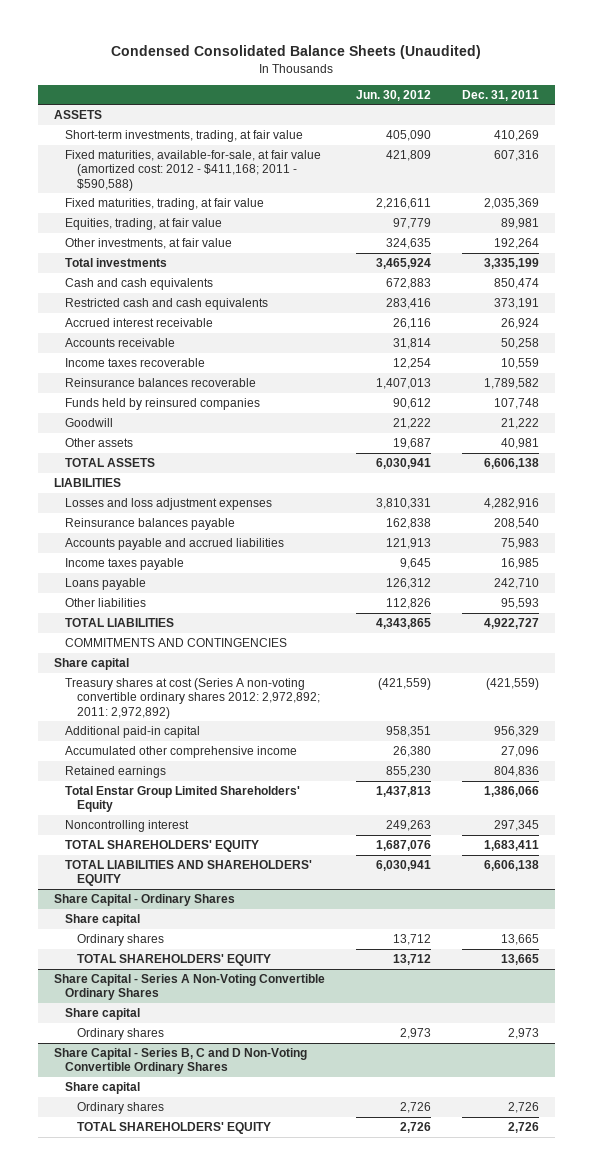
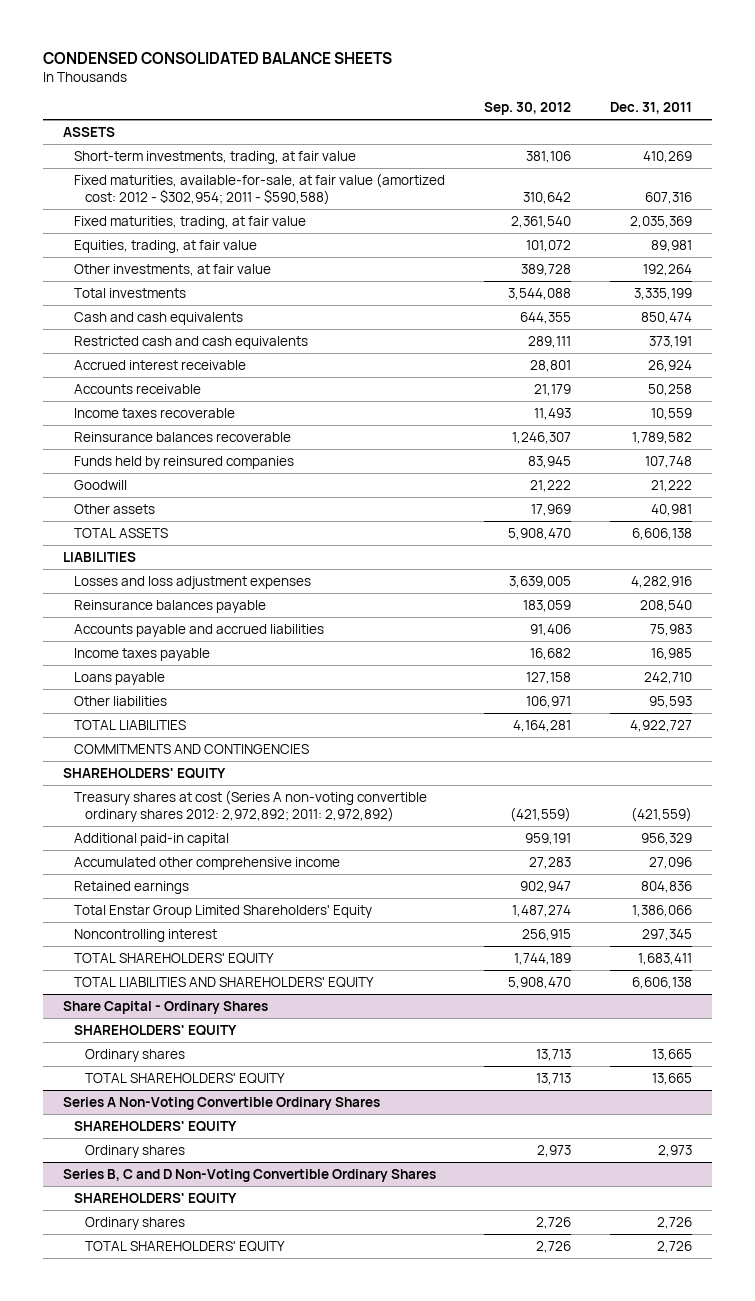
[111,45,482,60] Condensed Consolidated Balance Sheets (Unaudited) -> [43,51,393,64] CONDENSED CONSOLIDATED BALANCE SHEETS
[355,89,431,101] Jun. 30, 2012 -> none
none -> [484,101,572,115] Sep. 30, 2012
[65,149,322,191] Fixed maturities, available-for-sale, at fair value (amortized cost: 2012 - $411,168; 2011 - $590,588) -> [73,172,445,205] Fixed maturities, available-for-sale, at fair value (amortized cost: 2012 - $302,954; 2011 - $590,588)
[53,657,129,670] Share capital -> none
none -> [62,767,226,779] SHAREHOLDERS' EQUITY
[65,913,141,926] Share capital -> none
none -> [73,1024,237,1036] SHAREHOLDERS' EQUITY
[65,1007,141,1020] Share capital -> none
[53,973,325,1001] Share Capital - Series A Non-Voting Convertible Ordinary Shares -> [62,1096,380,1110] Series A Non-Voting Convertible Ordinary Shares
none -> [73,1120,237,1132] SHAREHOLDERS' EQUITY
[65,1081,141,1094] Share capital -> none
[53,1047,307,1075] Share Capital - Series B, C and D Non-Voting Convertible Ordinary Shares -> [62,1168,436,1182] Series B, C and D Non-Voting Convertible Ordinary Shares
none -> [73,1192,237,1204] SHAREHOLDERS' EQUITY

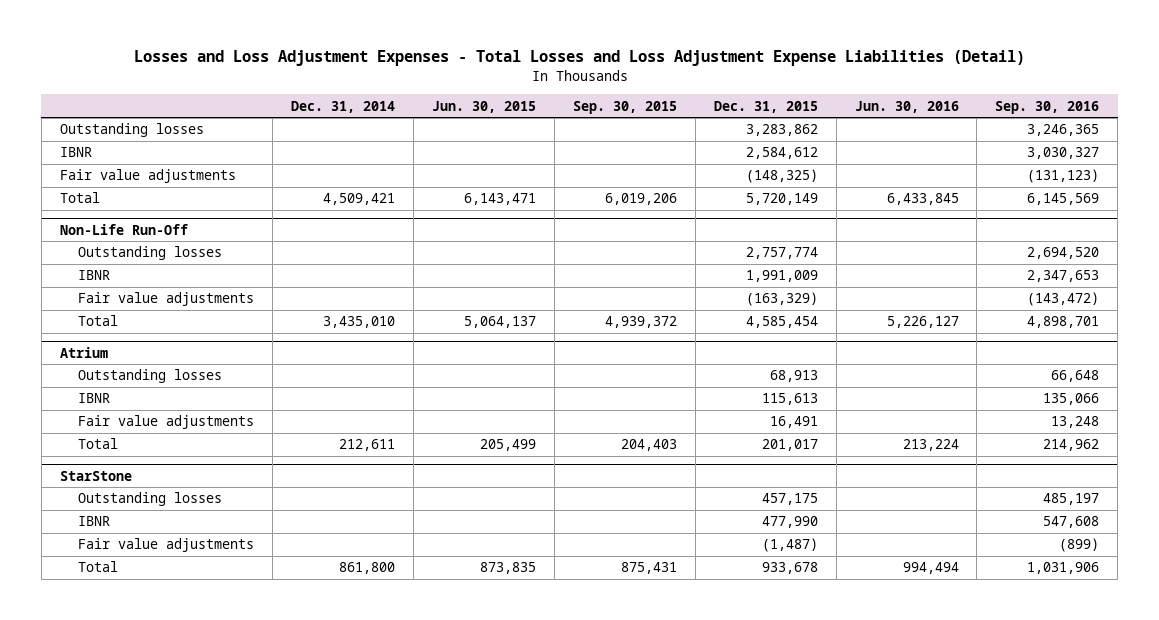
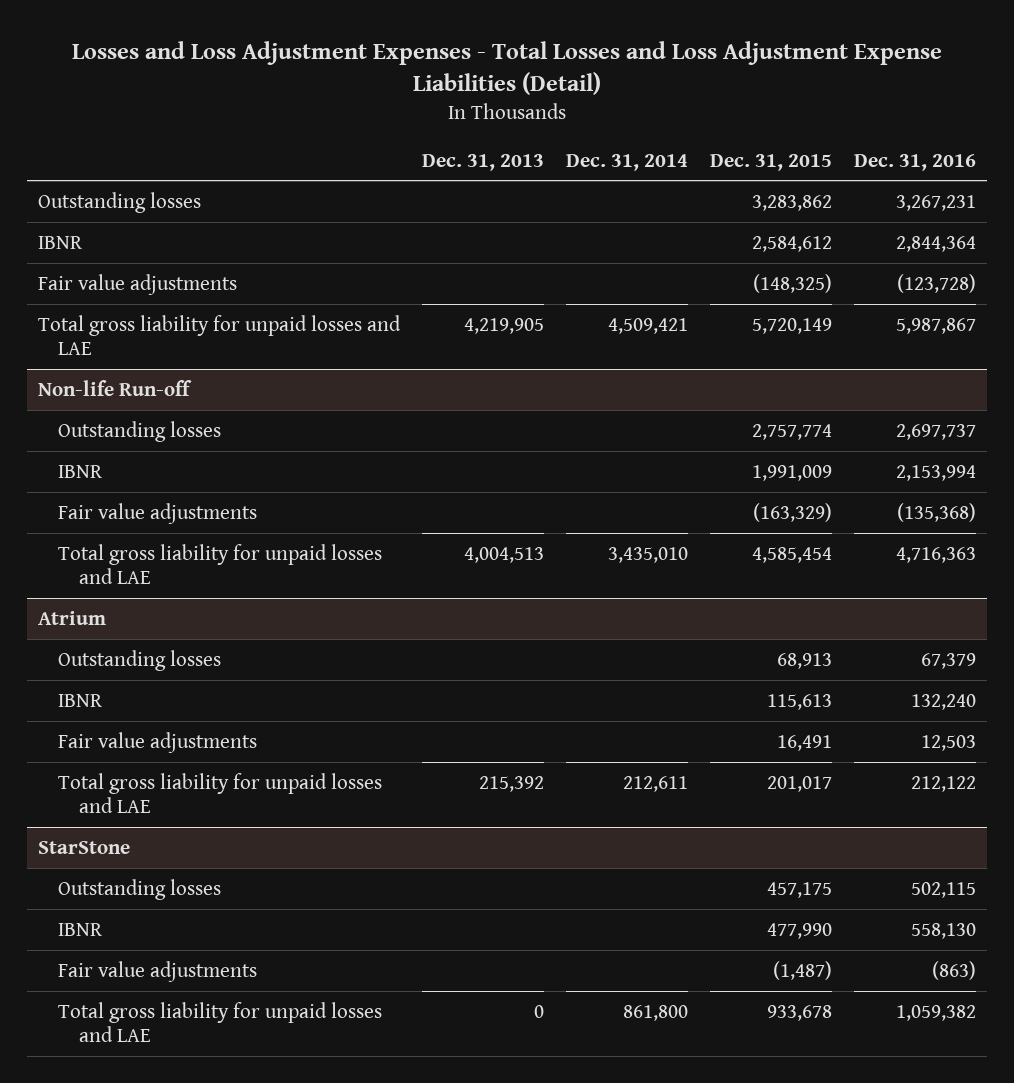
[432,100,537,113] Jun. 30, 2015 -> none
[572,100,677,114] Sep. 30, 2015 -> none
[854,100,959,113] Jun. 30, 2016 -> none
[995,100,1100,114] Sep. 30, 2016 -> none
none -> [421,153,544,171] Dec. 31, 2013
none -> [853,153,976,171] Dec. 31, 2016
[59,192,100,204] Total -> [37,314,401,355] Total gross liability for unpaid losses and LAE
[59,223,188,235] Non-Life Run-Off -> [37,379,192,396] Non-life Run-off
[78,315,119,327] Total -> [58,543,383,584] Total gross liability for unpaid losses and LAE
[78,438,119,450] Total -> [58,772,383,813] Total gross liability for unpaid losses and LAE
[78,561,119,573] Total -> [58,1001,383,1042] Total gross liability for unpaid losses and LAE

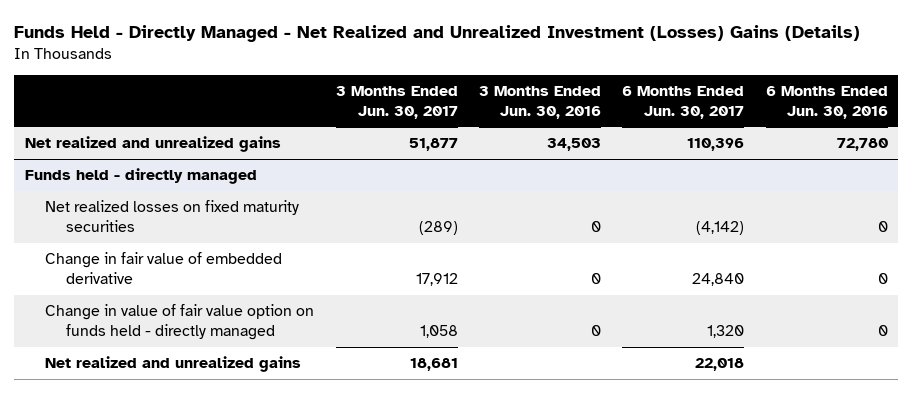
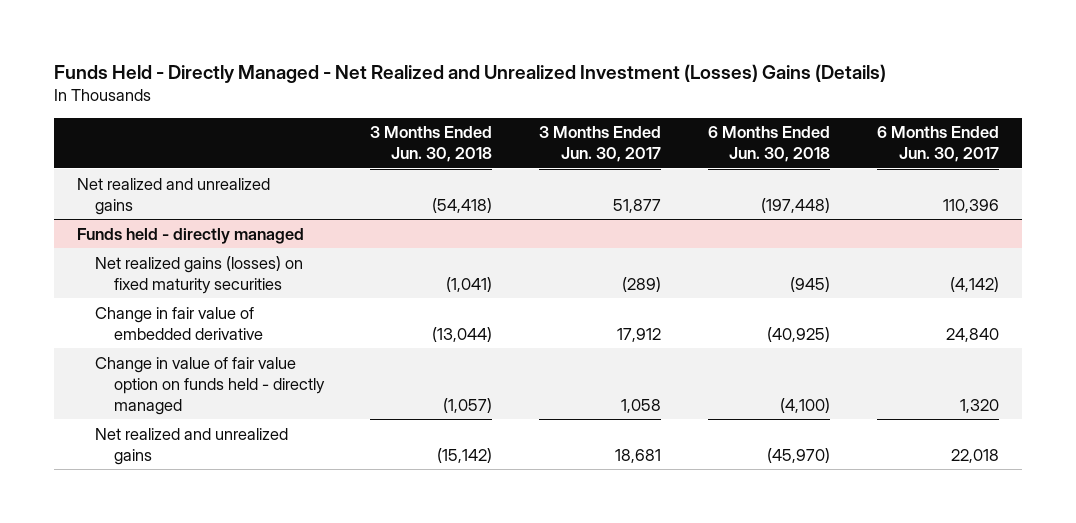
[479,86,602,119] 3 Months Ended Jun. 30, 2016 -> none
[765,86,888,119] 6 Months Ended Jun. 30, 2016 -> none
none -> [370,126,493,163] 3 Months Ended Jun. 30, 2018
none -> [708,126,831,163] 6 Months Ended Jun. 30, 2018
[45,200,300,232] Net realized losses on fixed maturity securities -> [95,255,304,294] Net realized gains (losses) on fixed maturity securities

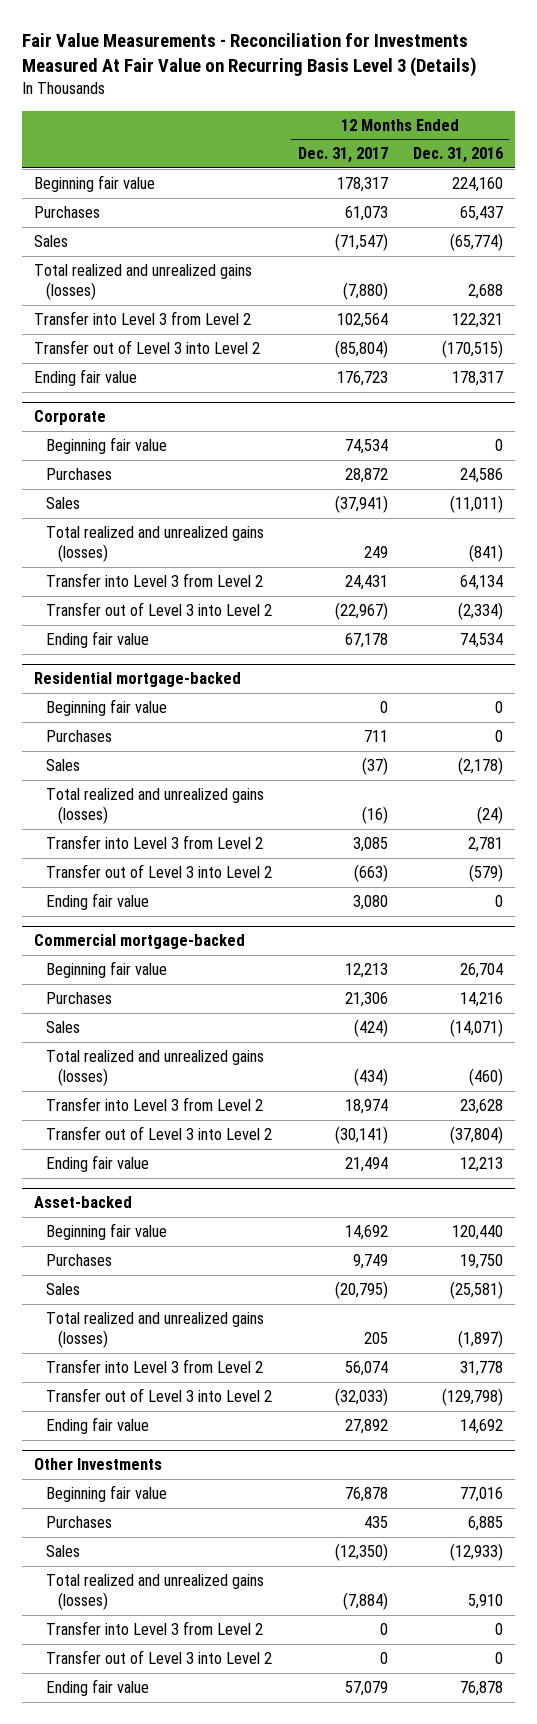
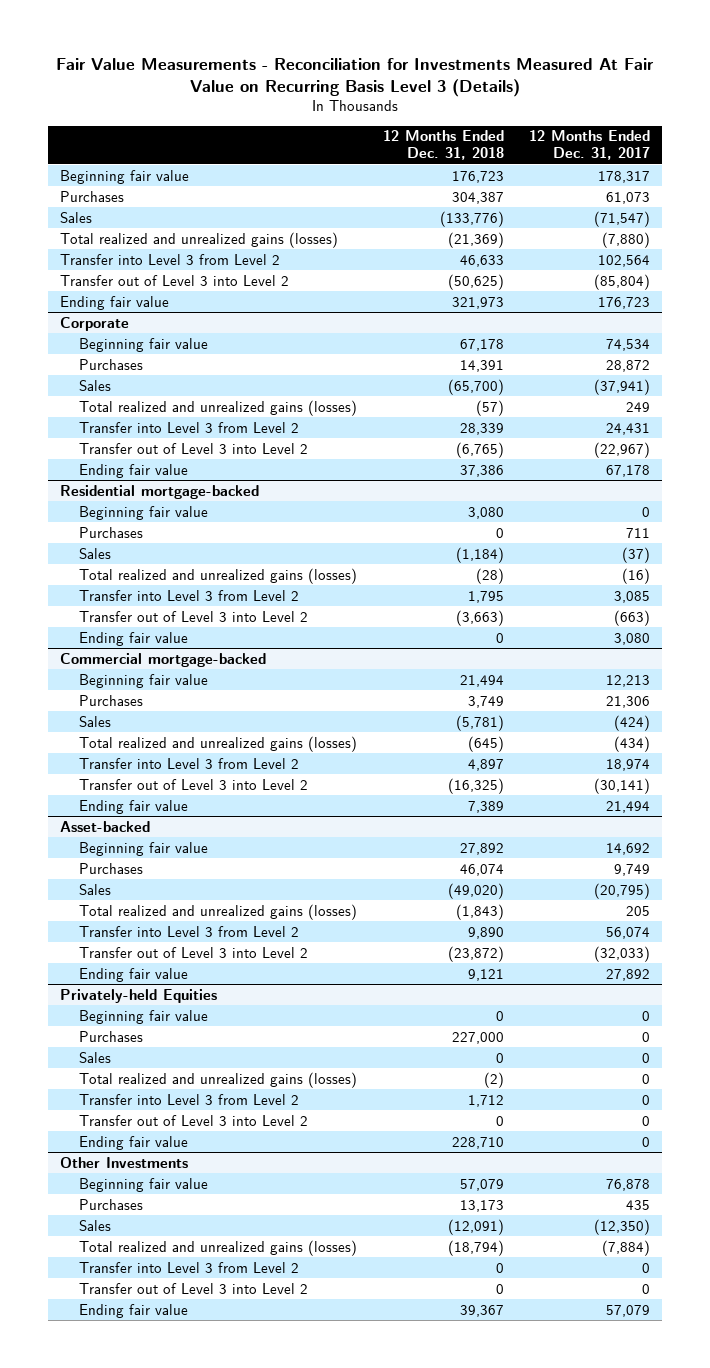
[412,147,503,164] Dec. 31, 2016 -> none
none -> [382,130,504,161] 12 Months Ended Dec. 31, 2018
none -> [60,988,218,1003] Privately-held Equities
none -> [79,1009,209,1024] Beginning fair value
none -> [79,1030,144,1042] Purchases
none -> [79,1051,112,1063] Sales
none -> [79,1071,358,1088] Total realized and unrealized gains (losses)
none -> [79,1093,300,1105] Transfer into Level 3 from Level 2
none -> [79,1114,309,1126] Transfer out of Level 3 into Level 2
none -> [79,1135,189,1150] Ending fair value

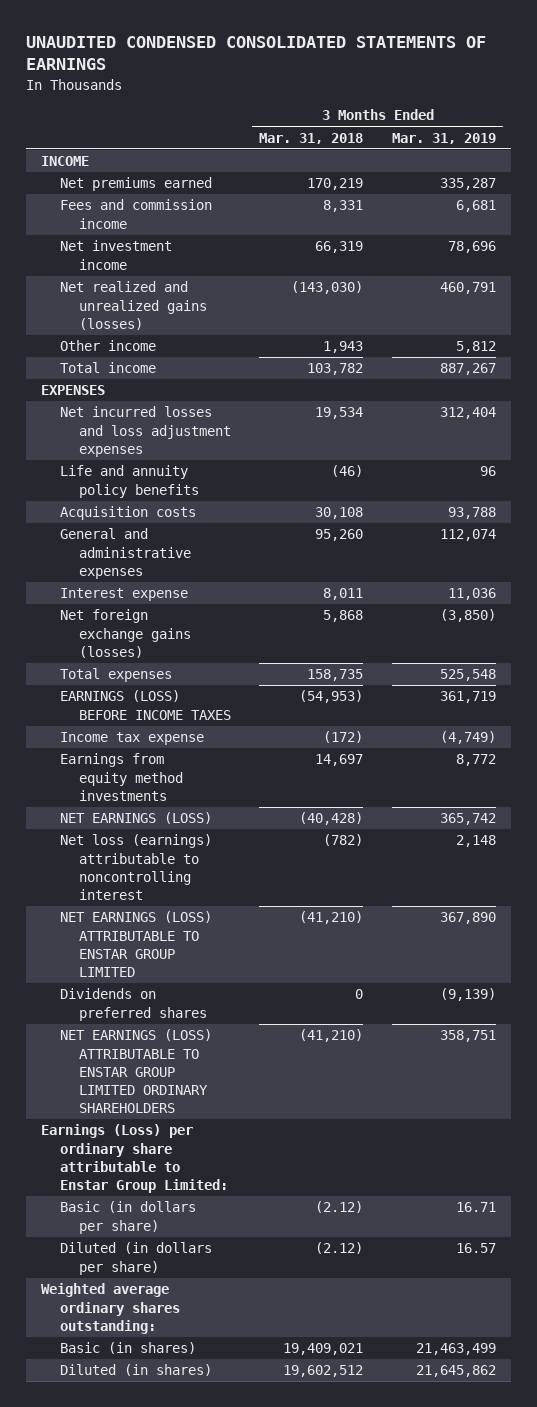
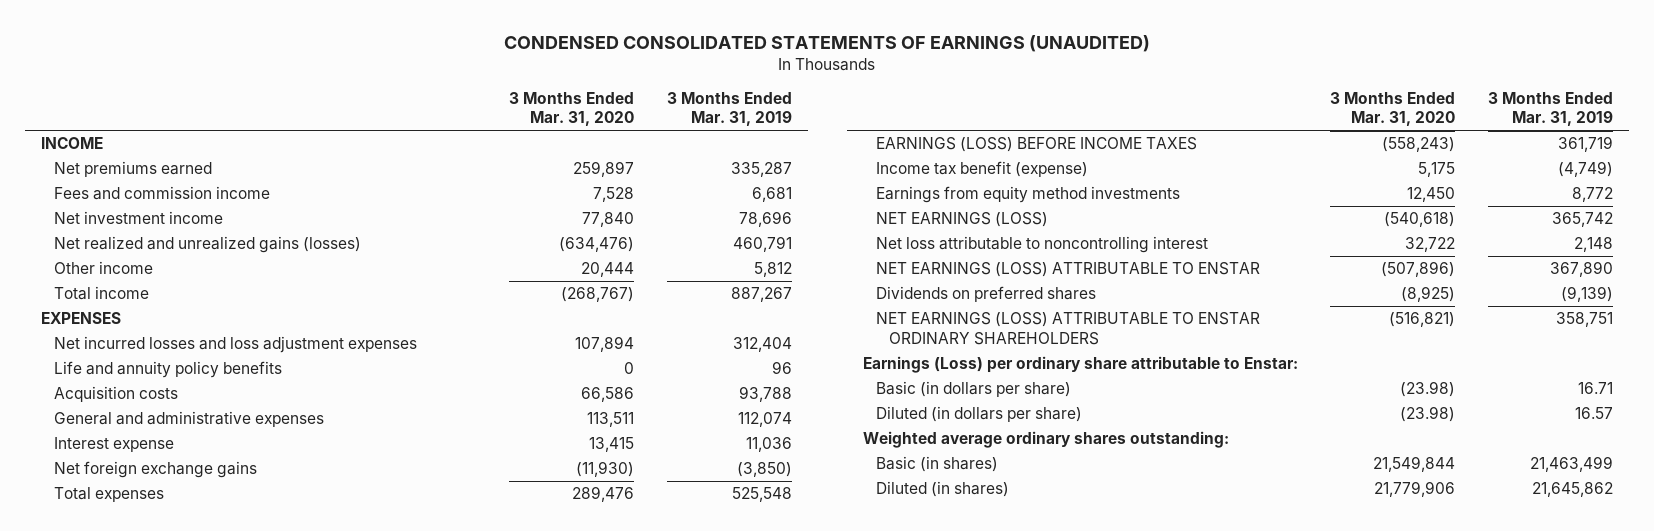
[26,36,487,71] UNAUDITED CONDENSED CONSOLIDATED STATEMENTS OF EARNINGS -> [504,35,1151,53] CONDENSED CONSOLIDATED STATEMENTS OF EARNINGS (UNAUDITED)
[259,132,364,144] Mar. 31, 2018 -> none
none -> [509,91,635,127] 3 Months Ended Mar. 31, 2020
[59,609,191,658] Net foreign exchange gains (losses) -> [54,461,258,479] Net foreign exchange gains
[59,732,204,746] Income tax expense -> [875,161,1088,178] Income tax benefit (expense)
[59,834,212,901] Net loss (earnings) attributable to noncontrolling interest -> [875,236,1208,254] Net loss attributable to noncontrolling interest
[59,911,212,978] NET EARNINGS (LOSS) ATTRIBUTABLE TO ENSTAR GROUP LIMITED -> [875,262,1260,278] NET EARNINGS (LOSS) ATTRIBUTABLE TO ENSTAR
[59,1029,212,1114] NET EARNINGS (LOSS) ATTRIBUTABLE TO ENSTAR GROUP LIMITED ORDINARY SHAREHOLDERS -> [875,312,1260,345] NET EARNINGS (LOSS) ATTRIBUTABLE TO ENSTAR ORDINARY SHAREHOLDERS
[40,1124,228,1194] Earnings (Loss) per ordinary share attributable to Enstar Group Limited: -> [862,356,1298,374] Earnings (Loss) per ordinary share attributable to Enstar:

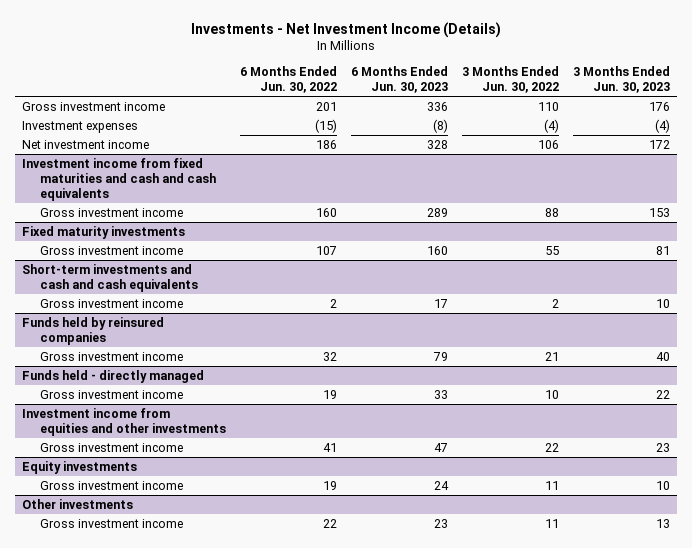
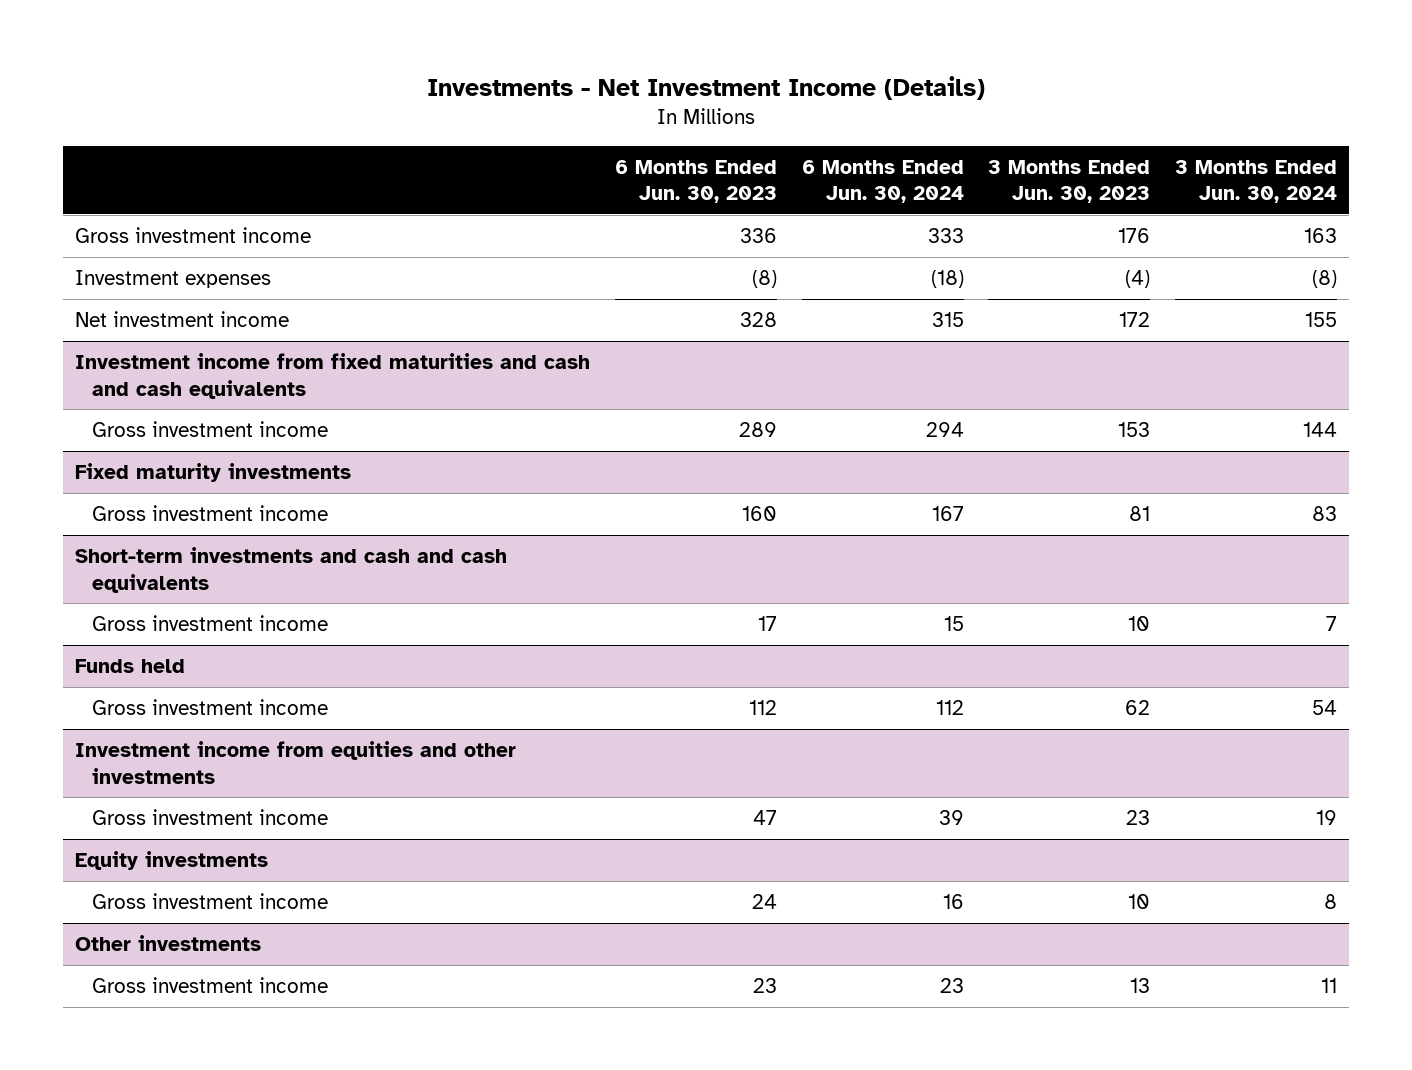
[240,66,338,94] 6 Months Ended Jun. 30, 2022 -> none
[461,66,559,94] 3 Months Ended Jun. 30, 2022 -> none
none -> [801,159,964,204] 6 Months Ended Jun. 30, 2024
none -> [1174,159,1337,204] 3 Months Ended Jun. 30, 2024
[21,369,204,383] Funds held - directly managed -> none
[40,389,184,399] Gross investment income -> none
[21,316,164,345] Funds held by reinsured companies -> [75,659,186,674] Funds held
[433,351,449,361] 79 -> [748,700,777,716] 112
[655,351,670,361] 40 -> [1125,700,1151,716] 62

